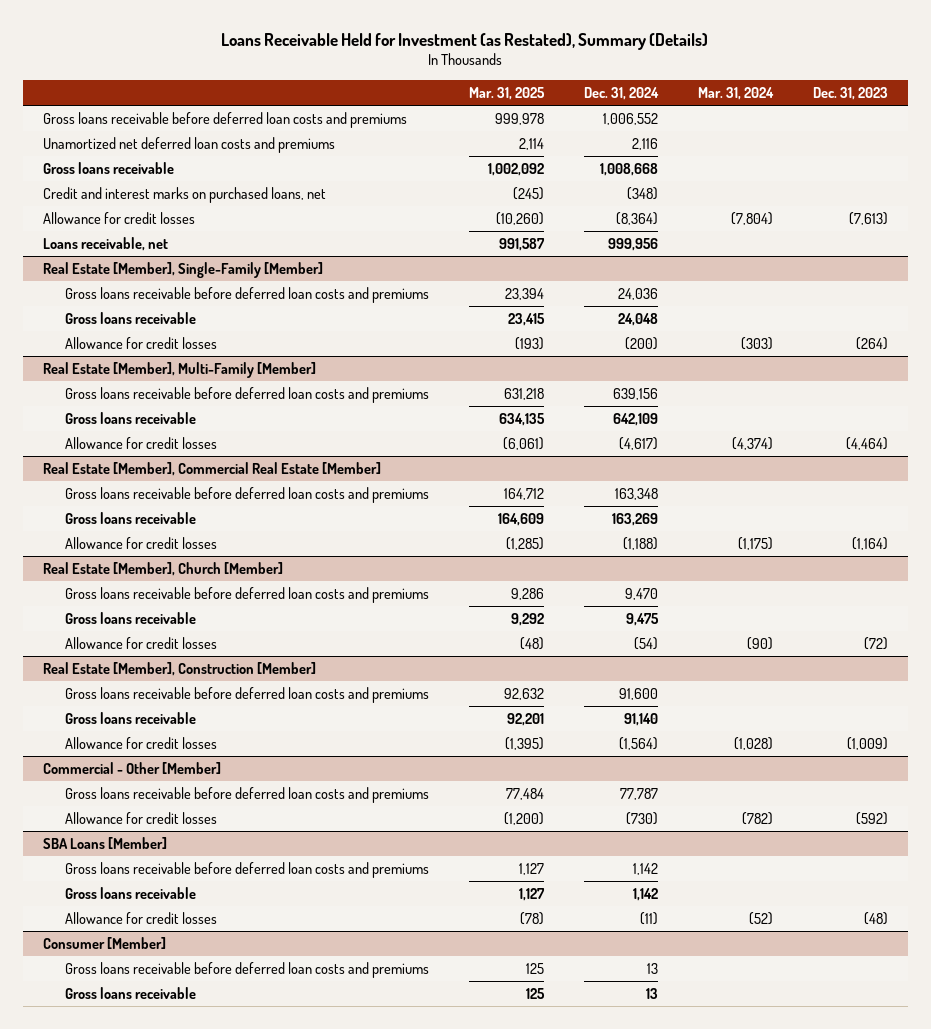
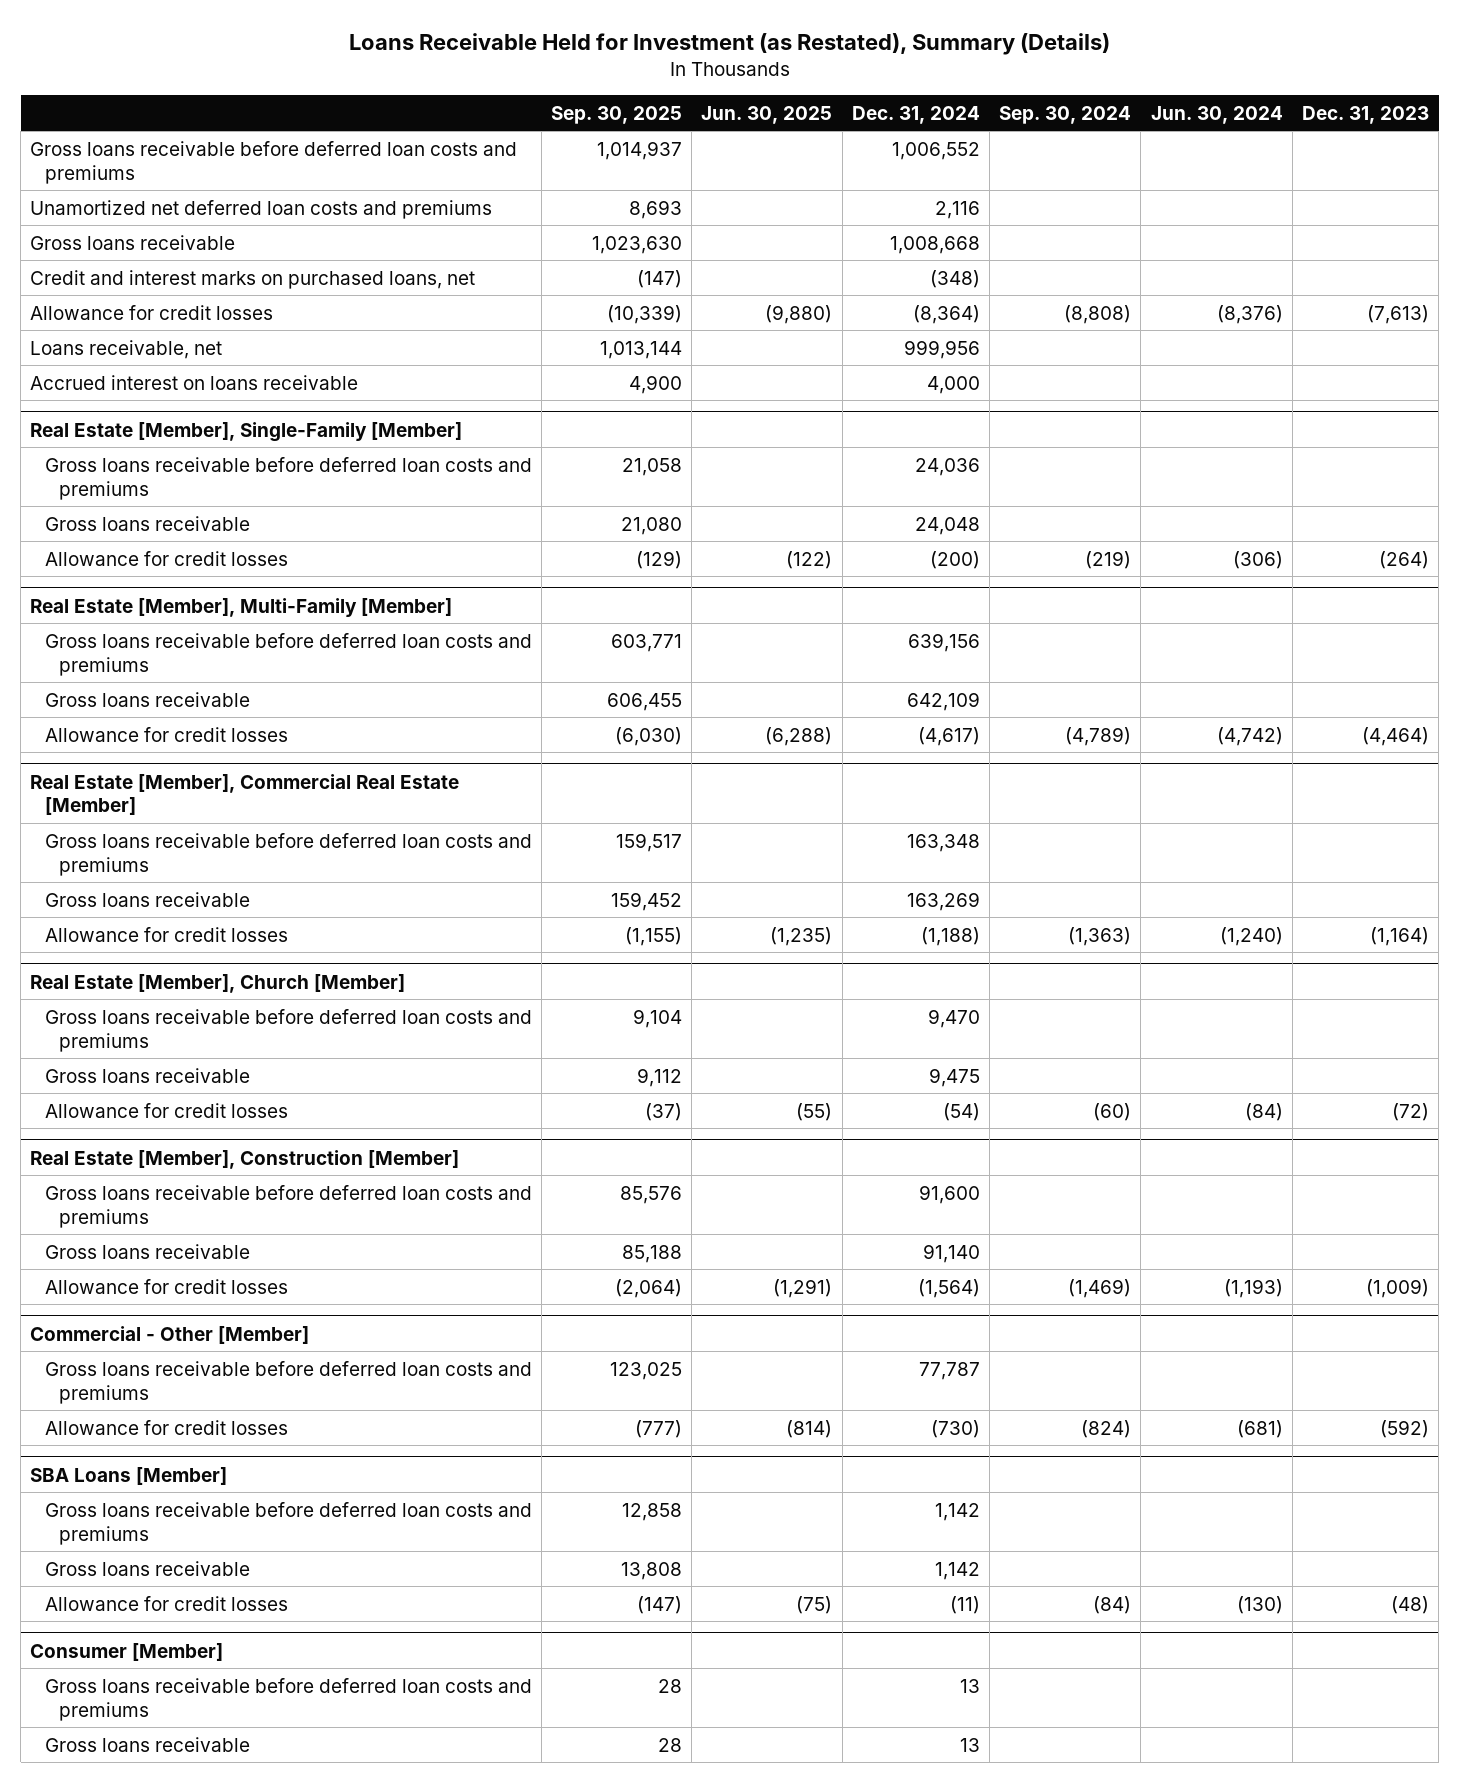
[469,86,546,100] Mar. 31, 2025 -> none
[698,86,775,100] Mar. 31, 2024 -> none
none -> [550,105,682,124] Sep. 30, 2025
none -> [701,105,833,124] Jun. 30, 2025
none -> [999,105,1132,124] Sep. 30, 2024
none -> [1150,105,1283,124] Jun. 30, 2024
none -> [30,374,359,390] Accrued interest on loans receivable

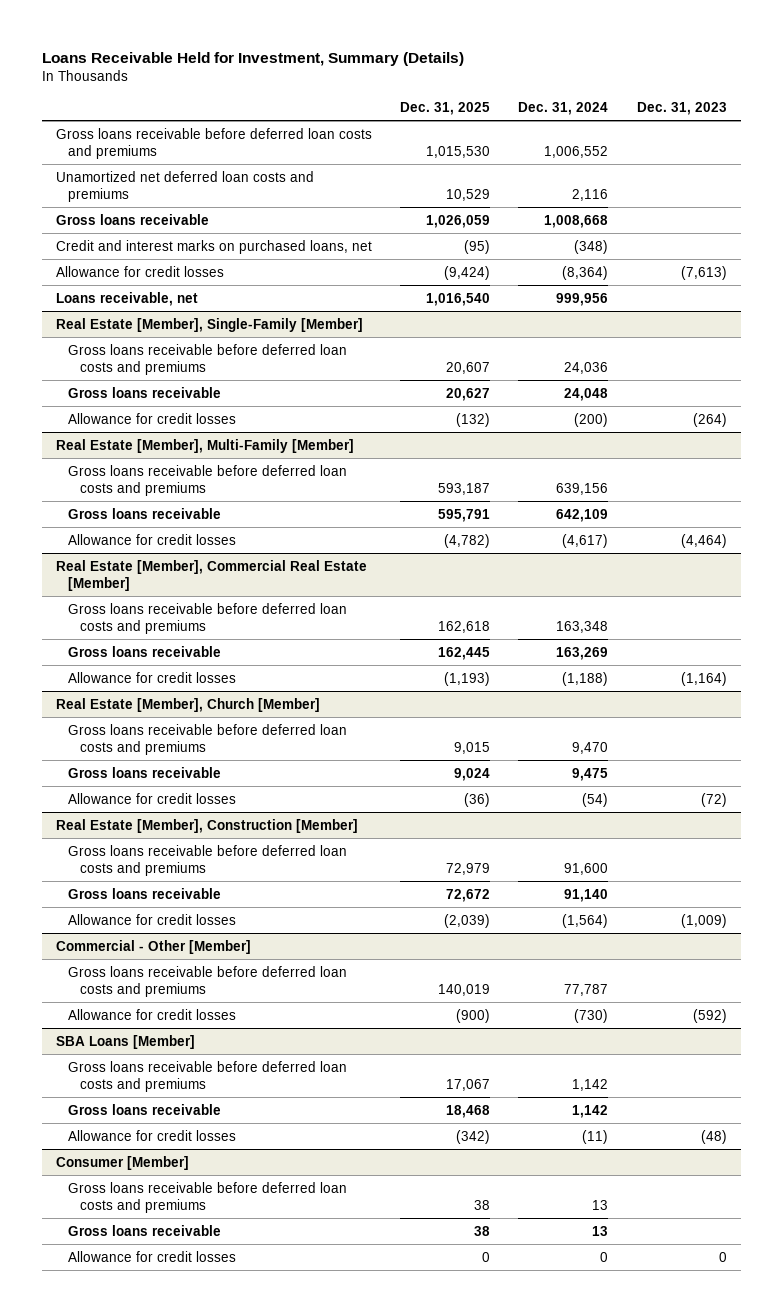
[348,33,1110,56] Loans Receivable Held for Investment (as Restated), Summary (Details) -> [42,52,465,67] Loans Receivable Held for Investment, Summary (Details)
[550,105,682,124] Sep. 30, 2025 -> none
[701,105,833,124] Jun. 30, 2025 -> none
[999,105,1132,124] Sep. 30, 2024 -> none
[1150,105,1283,124] Jun. 30, 2024 -> none
none -> [400,102,491,116] Dec. 31, 2025
[30,374,359,390] Accrued interest on loans receivable -> none
none -> [68,1250,237,1262] Allowance for credit losses

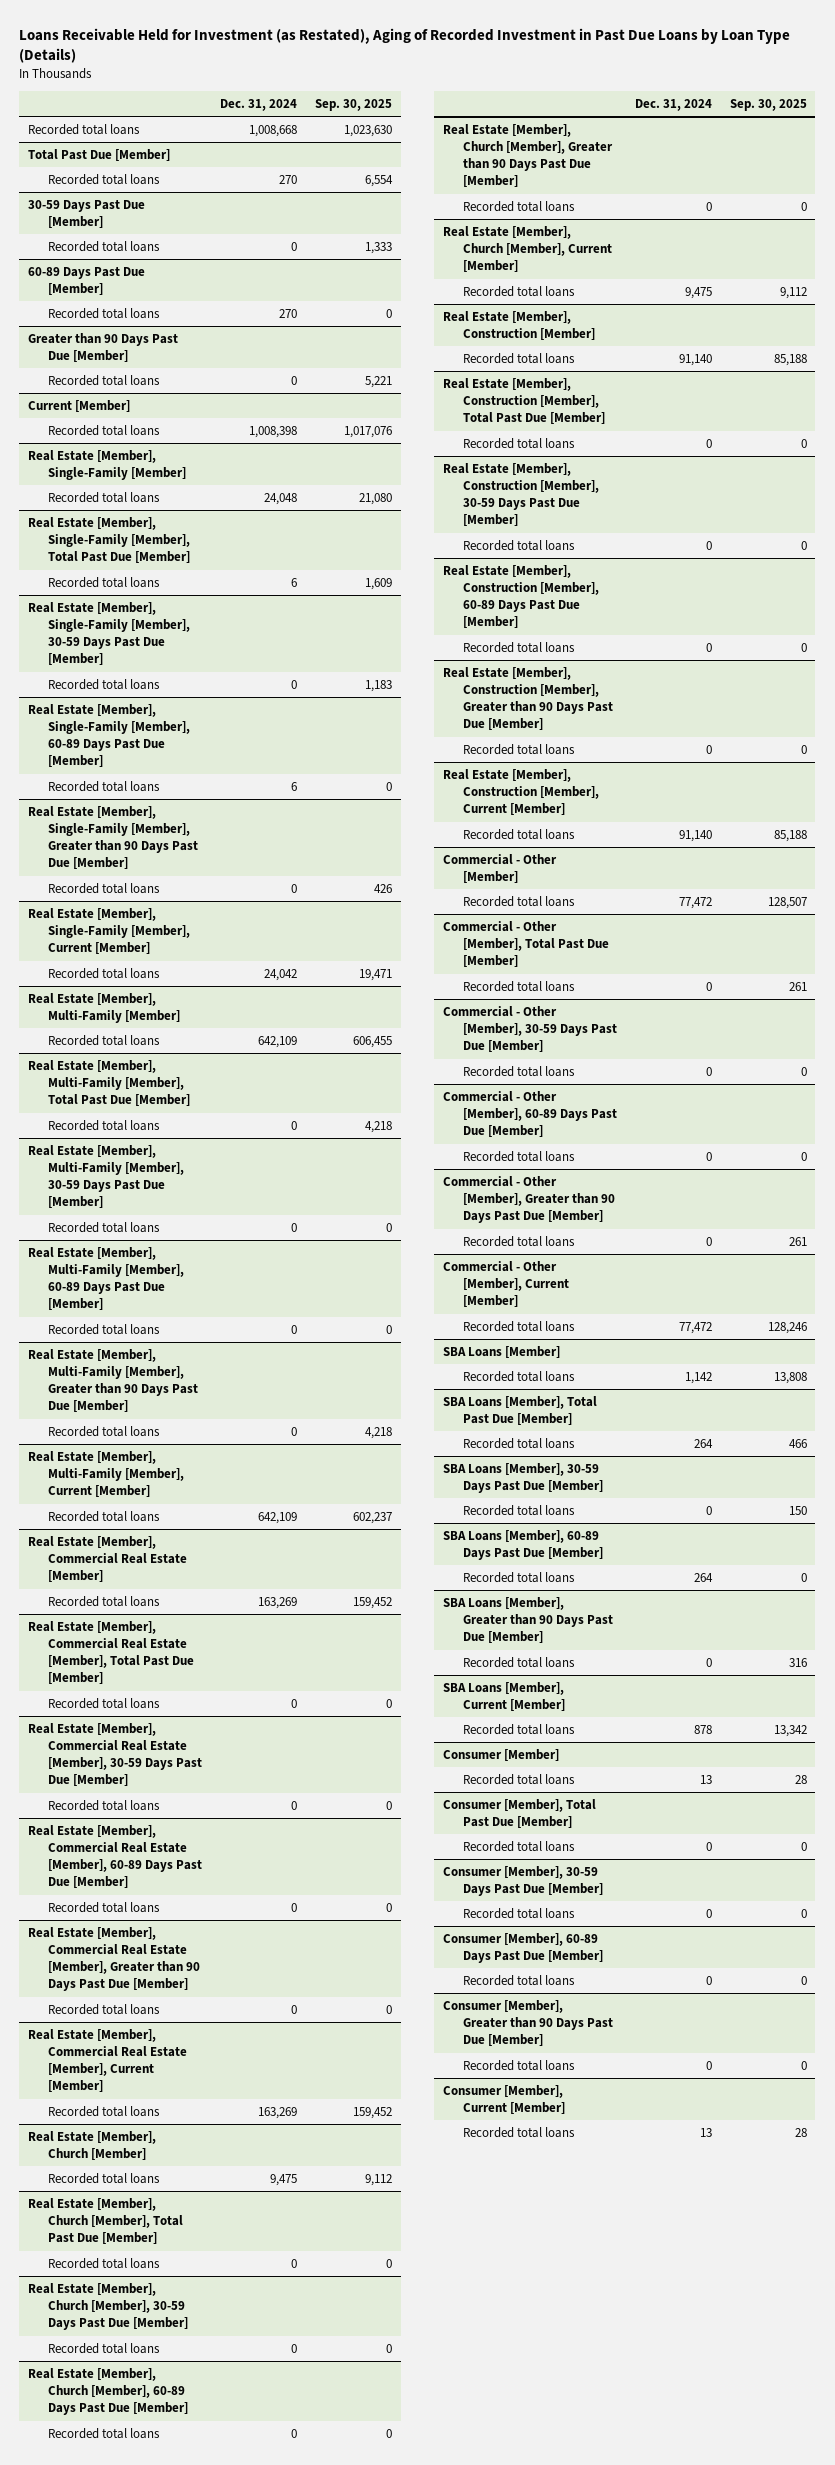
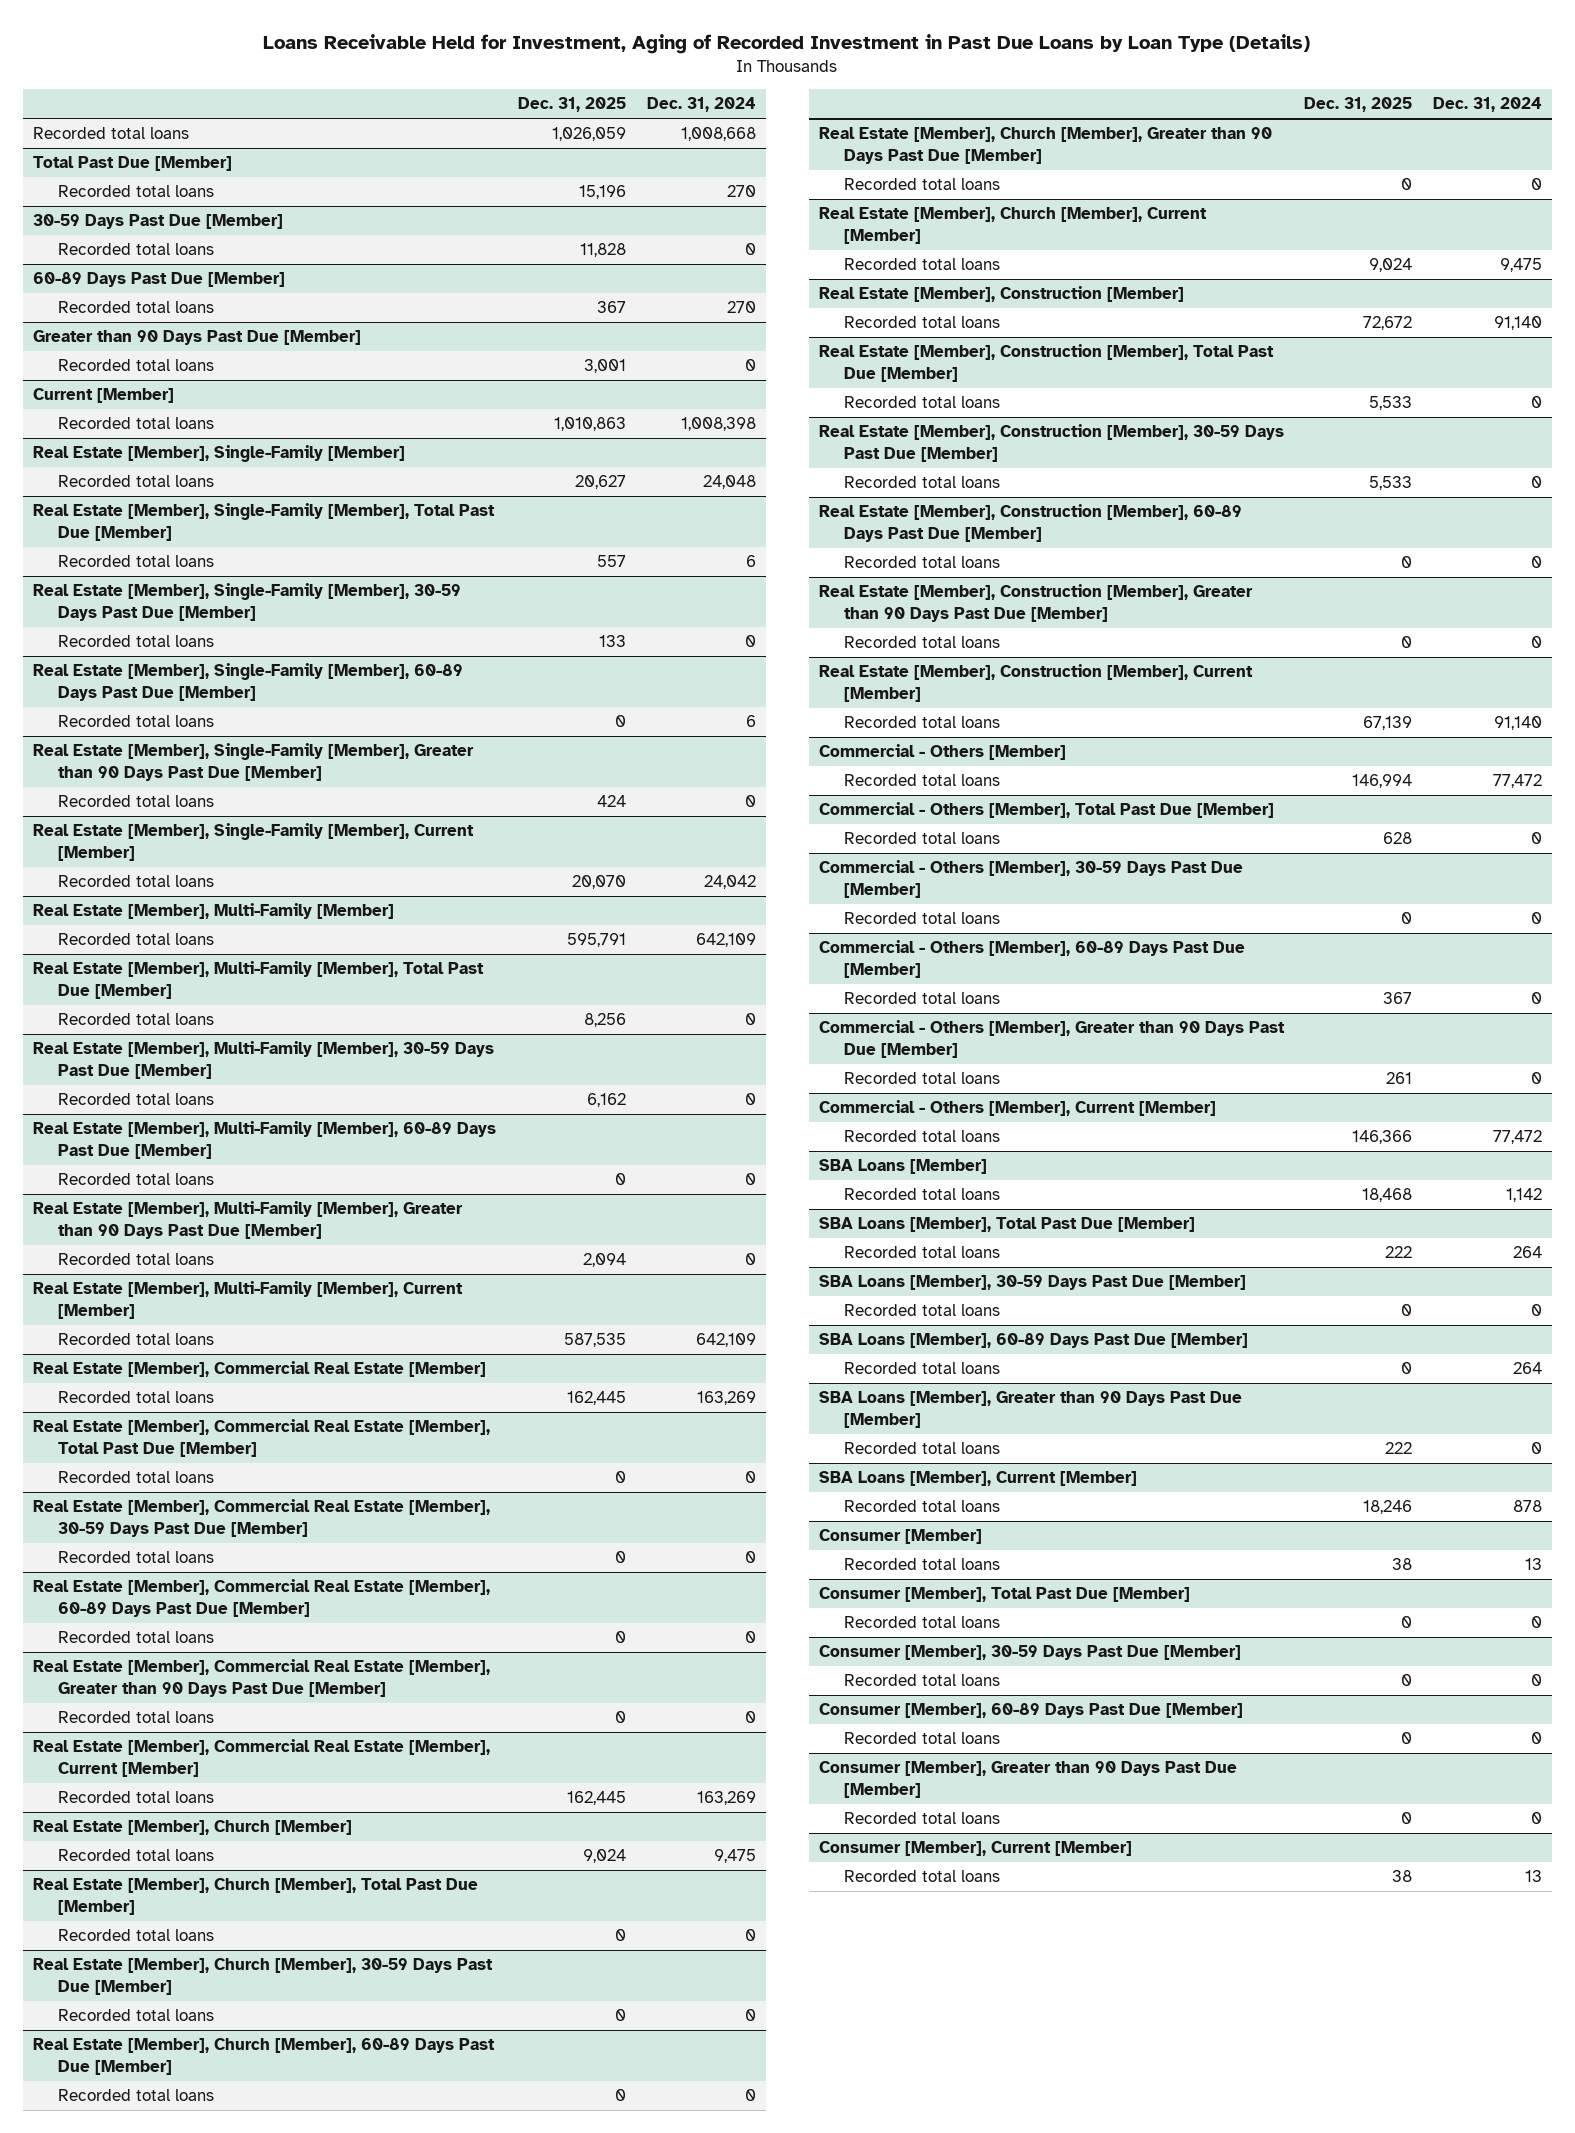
[19,27,791,63] Loans Receivable Held for Investment (as Restated), Aging of Recorded Investment in Past Due Loans by Loan Type (Details) -> [263,34,1311,55] Loans Receivable Held for Investment, Aging of Recorded Investment in Past Due Loans by Loan Type (Details)
[314,98,392,111] Sep. 30, 2025 -> none
none -> [518,97,627,113] Dec. 31, 2025
[442,854,557,884] Commercial - Other [Member] -> [818,744,1066,761] Commercial - Others [Member]
[442,921,609,968] Commercial - Other [Member], Total Past Due [Member] -> [818,802,1274,819] Commercial - Others [Member], Total Past Due [Member]
[442,1006,617,1053] Commercial - Other [Member], 30-59 Days Past Due [Member] -> [818,860,1243,899] Commercial - Others [Member], 30-59 Days Past Due [Member]
[442,1091,617,1138] Commercial - Other [Member], 60-89 Days Past Due [Member] -> [818,940,1245,979] Commercial - Others [Member], 60-89 Days Past Due [Member]
[442,1176,615,1224] Commercial - Other [Member], Greater than 90 Days Past Due [Member] -> [818,1020,1285,1059] Commercial - Others [Member], Greater than 90 Days Past Due [Member]
[442,1261,569,1308] Commercial - Other [Member], Current [Member] -> [818,1100,1216,1117] Commercial - Others [Member], Current [Member]

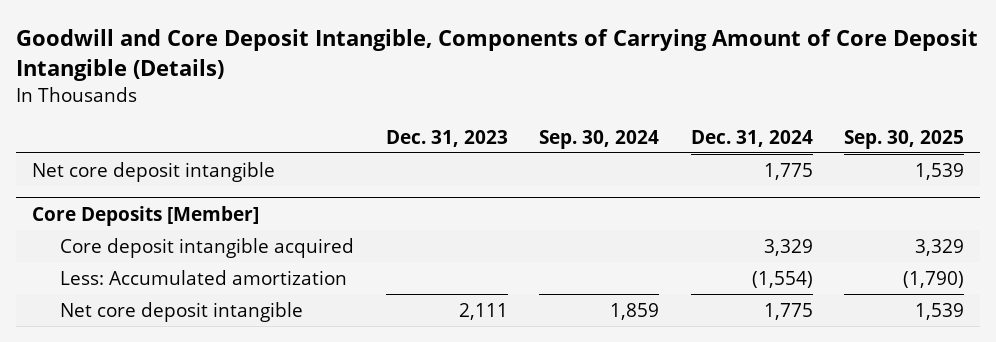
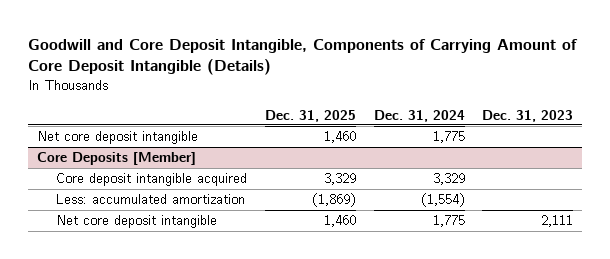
[539,129,660,149] Sep. 30, 2024 -> none
[844,129,965,149] Sep. 30, 2025 -> none
none -> [264,109,356,122] Dec. 31, 2025
[60,269,348,285] Less: Accumulated amortization -> [56,194,246,205] Less: accumulated amortization

